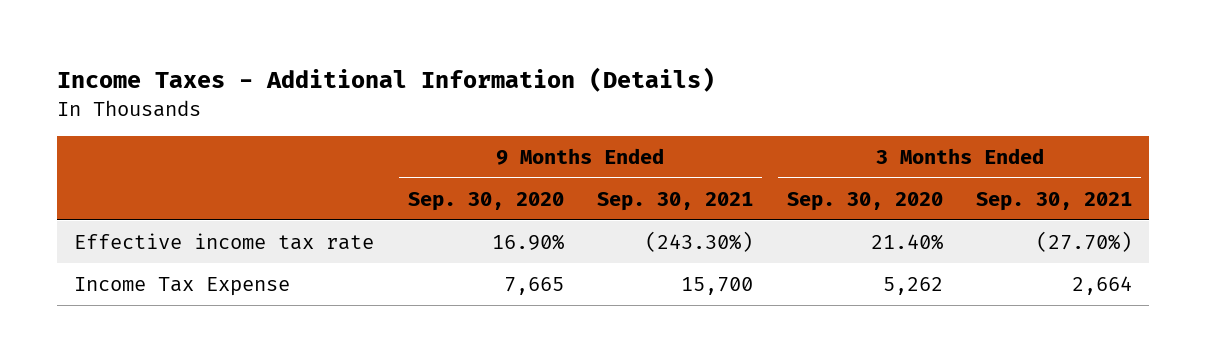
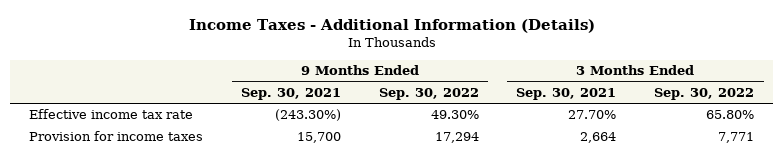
[407,191,564,211] Sep. 30, 2020 -> none
[786,191,943,211] Sep. 30, 2020 -> none
none -> [378,87,479,100] Sep. 30, 2022
none -> [654,87,755,100] Sep. 30, 2022
[1036,230,1133,252] (27.70%) -> [568,110,617,120] 27.70%
[73,276,290,296] Income Tax Expense -> [29,131,204,142] Provision for income taxes

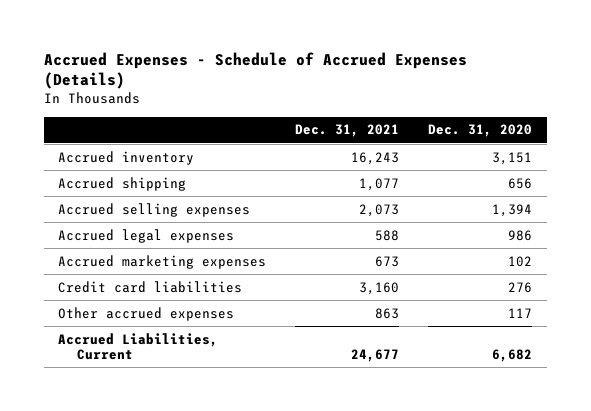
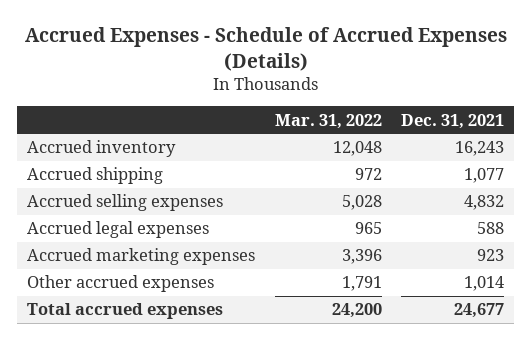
[428,124,533,138] Dec. 31, 2020 -> none
none -> [274,113,382,129] Mar. 31, 2022
[359,203,400,217] 2,073 -> [464,195,505,211] 4,832
[58,280,243,293] Credit card liabilities -> none
[375,255,400,267] 673 -> [477,249,505,262] 923
[375,307,400,319] 863 -> [464,276,505,292] 1,014
[58,332,219,361] Accrued Liabilities, Current -> [26,303,223,320] Total accrued expenses

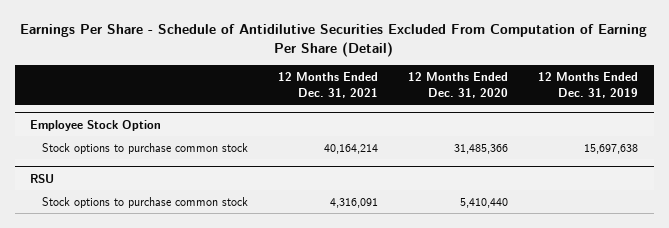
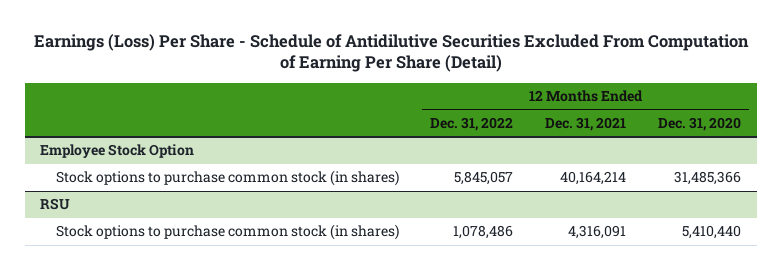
[20,23,648,57] Earnings Per Share - Schedule of Antidilutive Securities Excluded From Computation of Earning Per Share (Detail) -> [33,33,749,73] Earnings (Loss) Per Share - Schedule of Antidilutive Securities Excluded From Computation of Earning Per Share (Detail)
[538,71,639,98] 12 Months Ended Dec. 31, 2019 -> none
none -> [430,116,514,131] Dec. 31, 2022
[41,142,248,154] Stock options to purchase common stock -> [55,170,399,187] Stock options to purchase common stock (in shares)
[41,196,248,208] Stock options to purchase common stock -> [55,224,399,241] Stock options to purchase common stock (in shares)

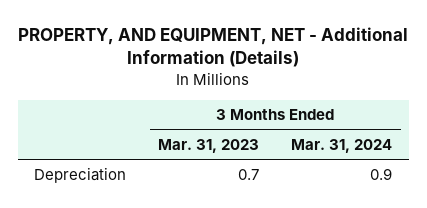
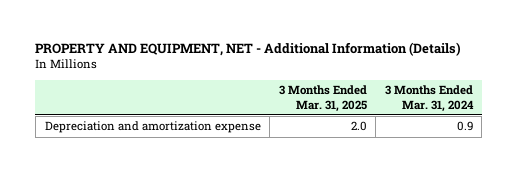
[18,27,409,68] PROPERTY, AND EQUIPMENT, NET - Additional Information (Details) -> [35,42,462,57] PROPERTY AND EQUIPMENT, NET - Additional Information (Details)
[158,138,260,153] Mar. 31, 2023 -> none
none -> [278,85,367,112] 3 Months Ended Mar. 31, 2025
[34,167,127,184] Depreciation -> [44,121,261,134] Depreciation and amortization expense

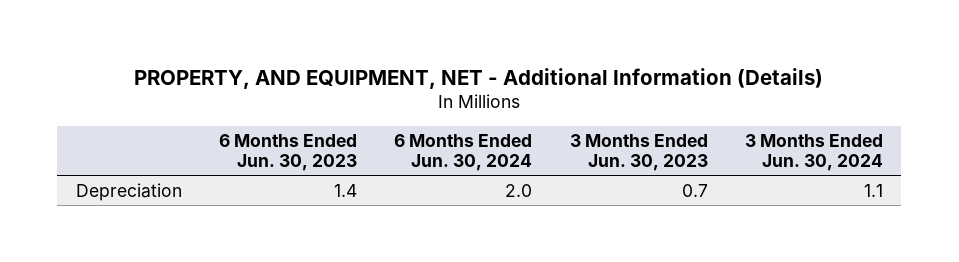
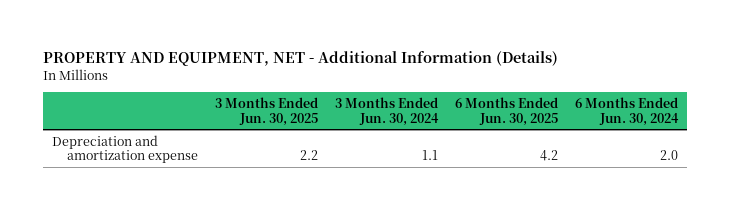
[134,67,824,89] PROPERTY, AND EQUIPMENT, NET - Additional Information (Details) -> [43,50,559,66] PROPERTY AND EQUIPMENT, NET - Additional Information (Details)
[219,133,358,172] 6 Months Ended Jun. 30, 2023 -> none
[569,133,708,172] 3 Months Ended Jun. 30, 2023 -> none
none -> [215,97,319,126] 3 Months Ended Jun. 30, 2025
none -> [455,97,559,126] 6 Months Ended Jun. 30, 2025
[75,182,182,201] Depreciation -> [51,134,199,164] Depreciation and amortization expense

